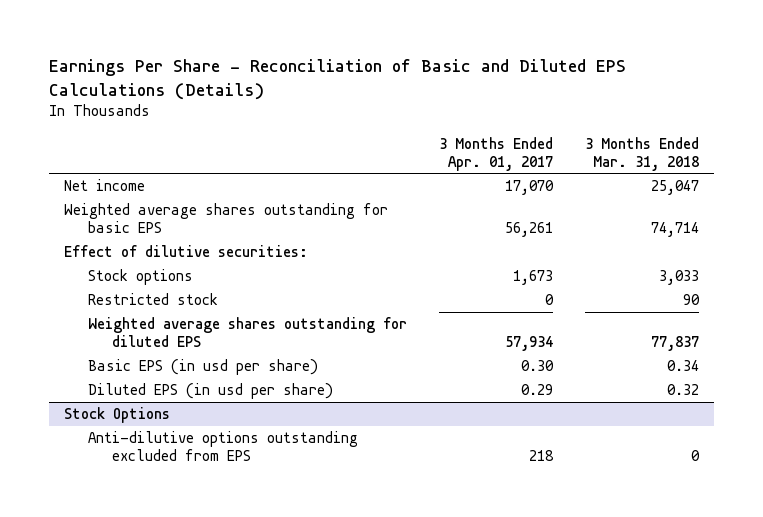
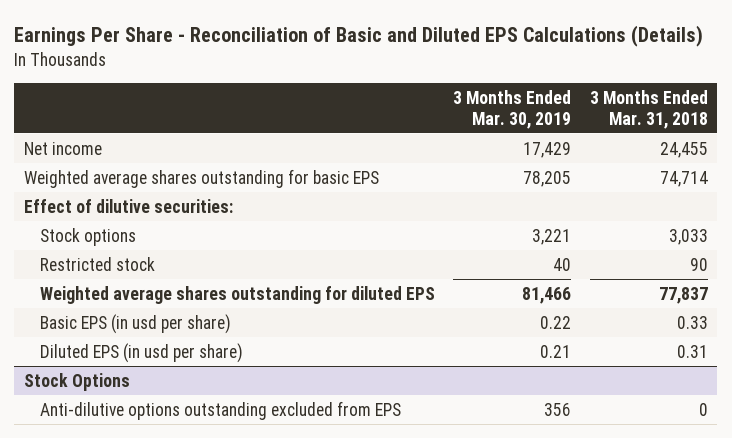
[438,136,553,171] 3 Months Ended Apr. 01, 2017 -> none
none -> [453,89,572,129] 3 Months Ended Mar. 30, 2019
[650,180,699,196] 25,047 -> [659,141,708,158] 24,455
[666,360,699,372] 0.34 -> [676,315,708,329] 0.33
[666,384,699,396] 0.32 -> [676,344,708,358] 0.31

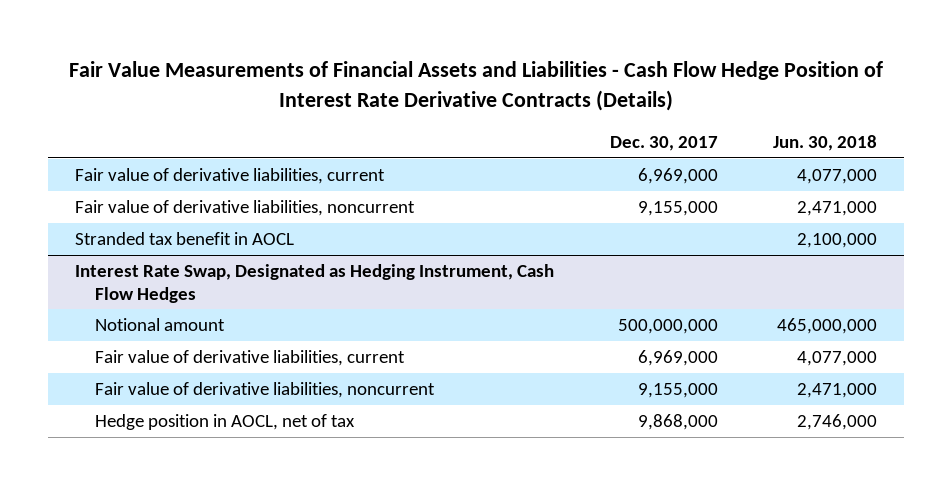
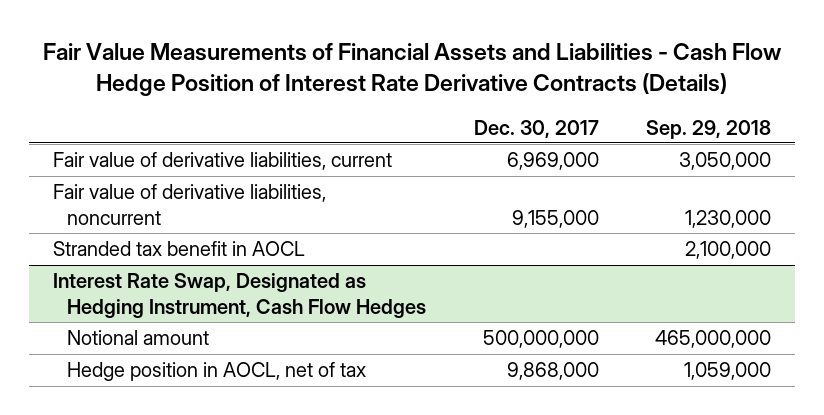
[772,134,877,151] Jun. 30, 2018 -> none
none -> [646,119,772,139] Sep. 29, 2018
[95,350,406,367] Fair value of derivative liabilities, current -> none
[95,382,436,399] Fair value of derivative liabilities, noncurrent -> none

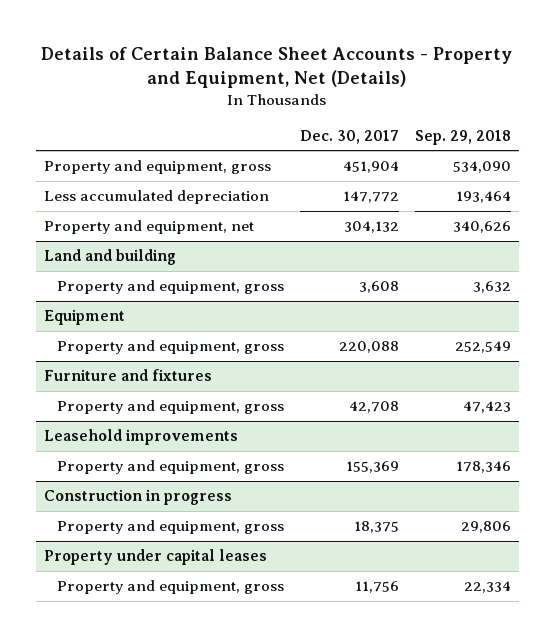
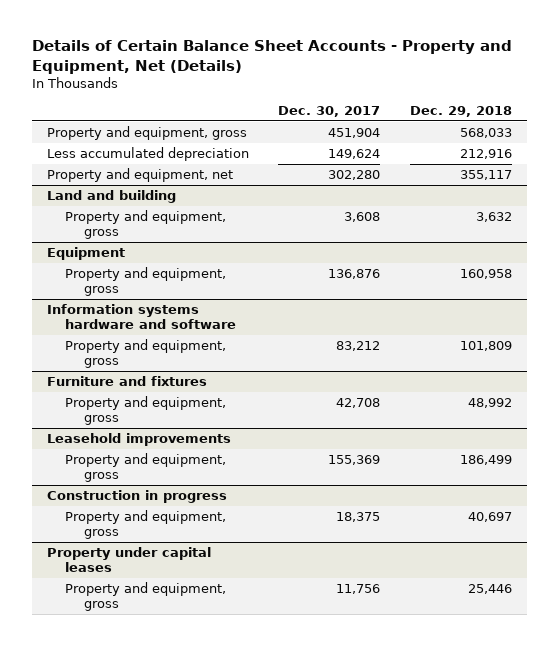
[414,129,511,145] Sep. 29, 2018 -> none
none -> [410,106,513,118] Dec. 29, 2018
[342,191,399,204] 147,772 -> [328,148,381,159] 149,624
[343,221,399,234] 304,132 -> [328,169,381,180] 302,280
[338,341,399,354] 220,088 -> [328,268,381,279] 136,876
none -> [46,303,237,330] Information systems hardware and software
none -> [65,338,227,369] Property and equipment, gross

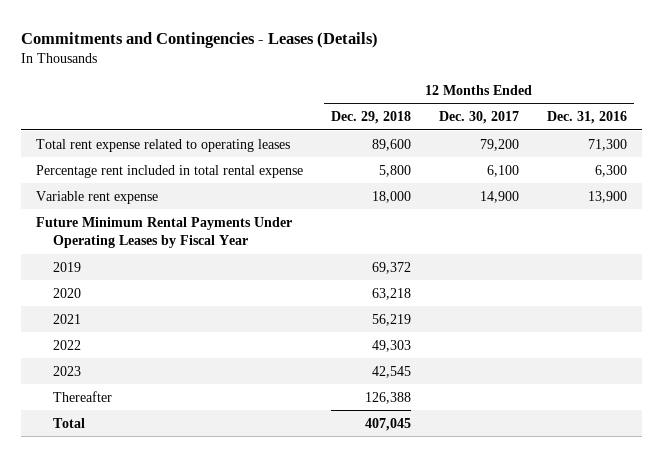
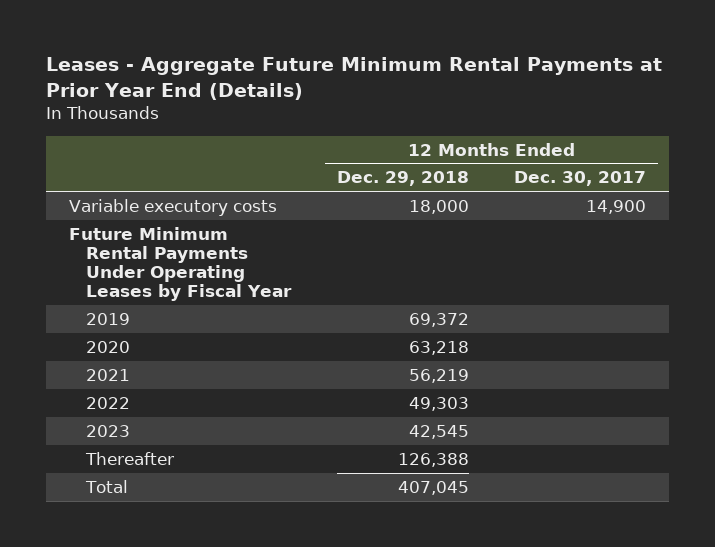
[21,31,379,48] Commitments and Contingencies - Leases (Details) -> [45,57,662,100] Leases - Aggregate Future Minimum Rental Payments at Prior Year End (Details)
[547,111,628,125] Dec. 31, 2016 -> none
[35,138,290,152] Total rent expense related to operating leases -> none
[35,164,303,178] Percentage rent included in total rental expense -> none
[35,190,158,204] Variable rent expense -> [68,198,277,216] Variable executory costs

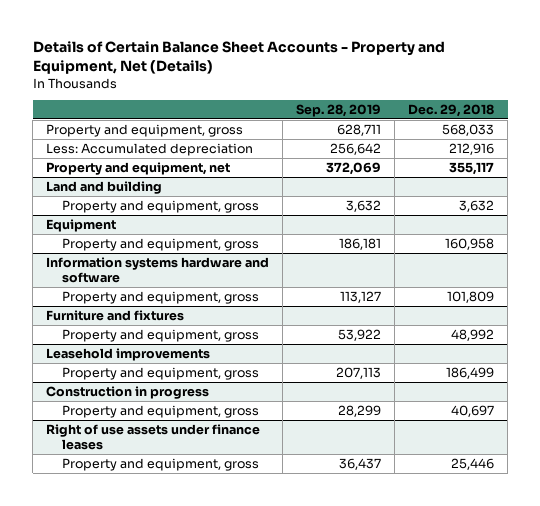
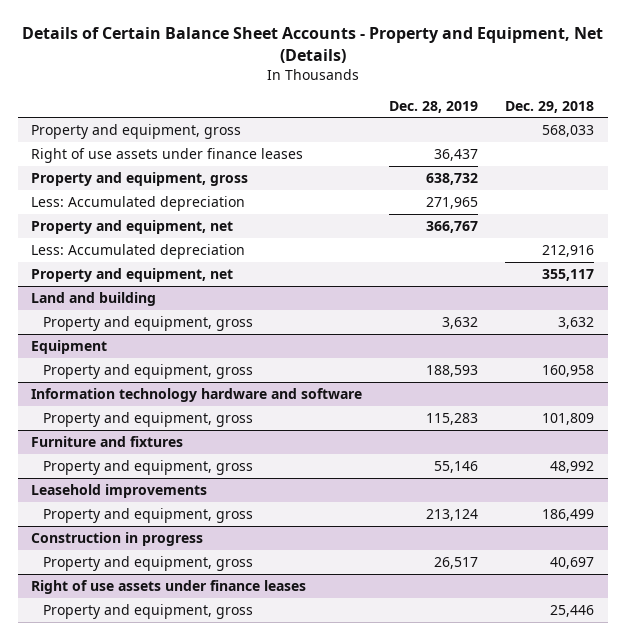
[296,104,382,118] Sep. 28, 2019 -> none
none -> [389,100,479,113] Dec. 28, 2019
none -> [31,147,304,163] Right of use assets under finance leases
none -> [31,171,249,186] Property and equipment, gross
none -> [31,195,246,211] Less: Accumulated depreciation
none -> [31,219,234,234] Property and equipment, net
[46,256,270,284] Information systems hardware and software -> [31,387,363,402] Information technology hardware and software

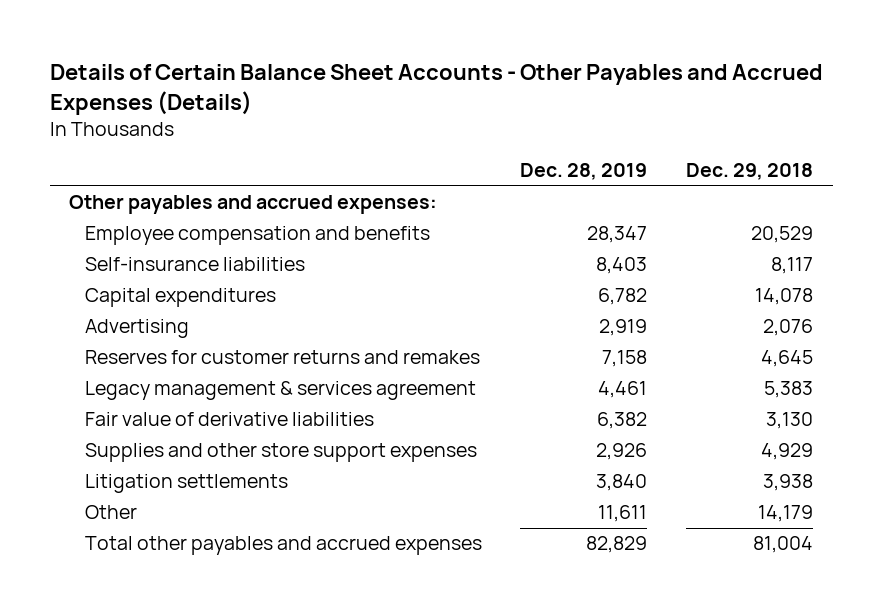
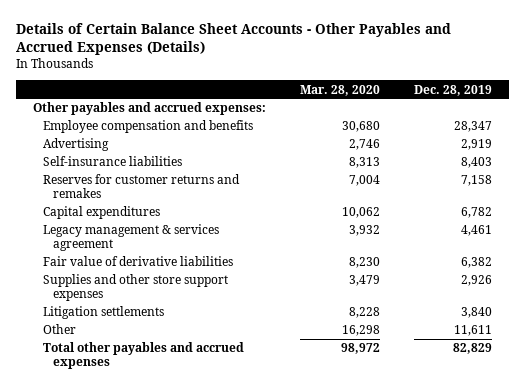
[686,163,814,181] Dec. 29, 2018 -> none
none -> [299,84,380,96] Mar. 28, 2020
[84,257,305,272] Self-insurance liabilities -> [42,156,182,167] Self-insurance liabilities
[84,288,276,308] Capital expenditures -> [42,206,160,220] Capital expenditures

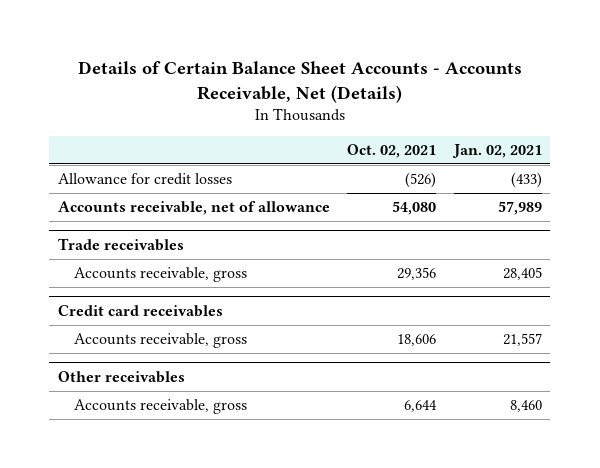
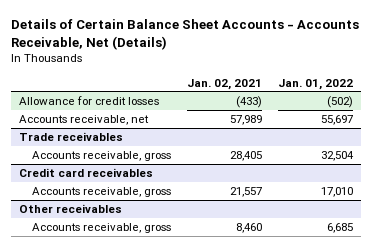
[347,144,437,159] Oct. 02, 2021 -> none
none -> [277,78,353,90] Jan. 01, 2022
[57,201,330,216] Accounts receivable, net of allowance -> [19,114,150,125] Accounts receivable, net

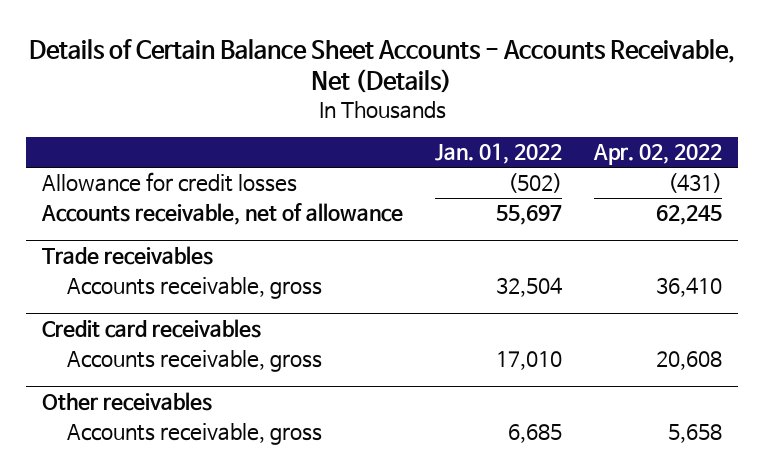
[186,78,262,90] Jan. 02, 2021 -> none
none -> [592,144,722,166] Apr. 02, 2022
[19,114,150,125] Accounts receivable, net -> [41,203,404,226] Accounts receivable, net of allowance

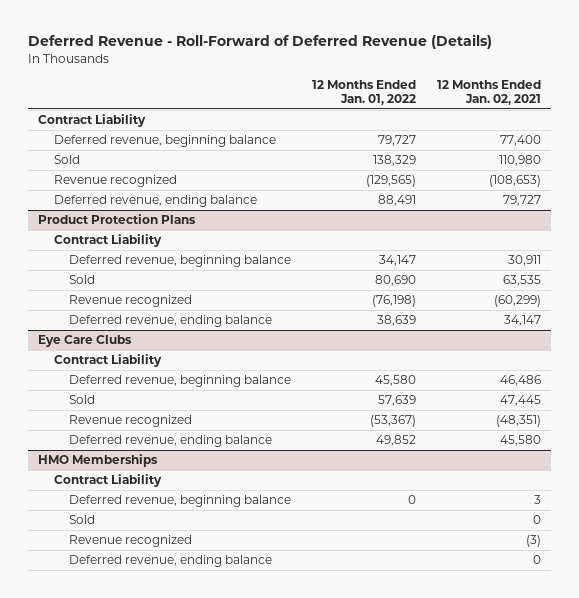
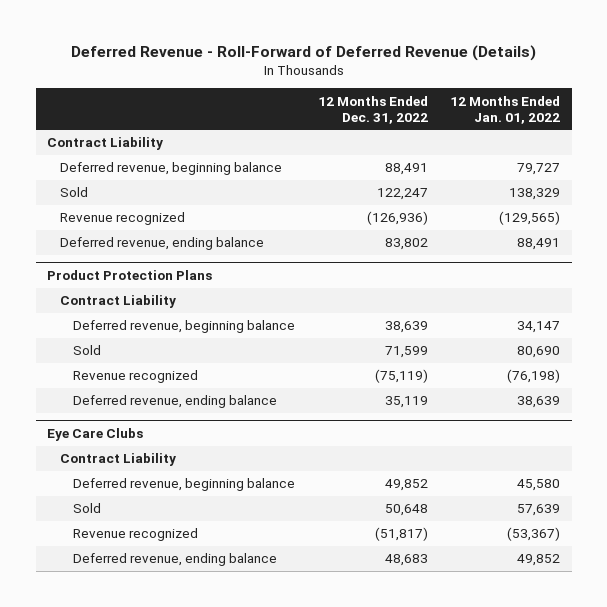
[436,79,541,105] 12 Months Ended Jan. 02, 2021 -> none
none -> [317,95,428,124] 12 Months Ended Dec. 31, 2022
[38,454,159,468] HMO Memberships -> none
[53,474,162,488] Contract Liability -> none
[68,495,291,508] Deferred revenue, beginning balance -> none
[68,515,95,525] Sold -> none
[68,535,192,548] Revenue recognized -> none
[68,555,272,568] Deferred revenue, ending balance -> none

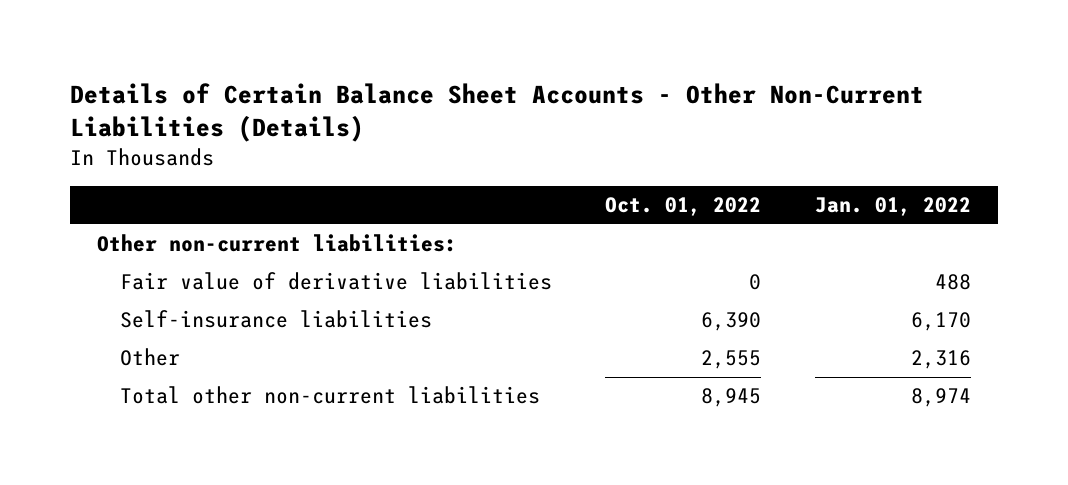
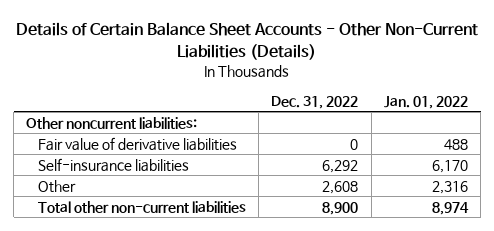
[605,197,762,217] Oct. 01, 2022 -> none
none -> [271,95,359,109] Dec. 31, 2022
[96,234,457,253] Other non-current liabilities: -> [26,116,198,129] Other noncurrent liabilities:

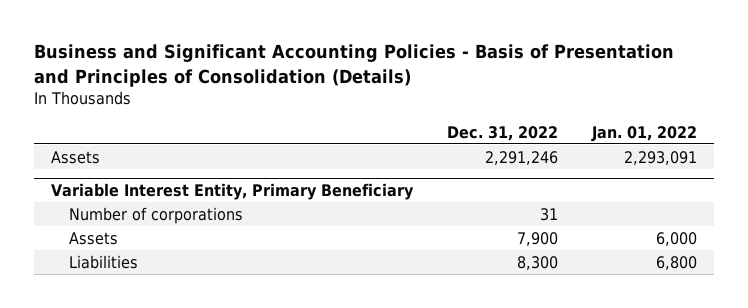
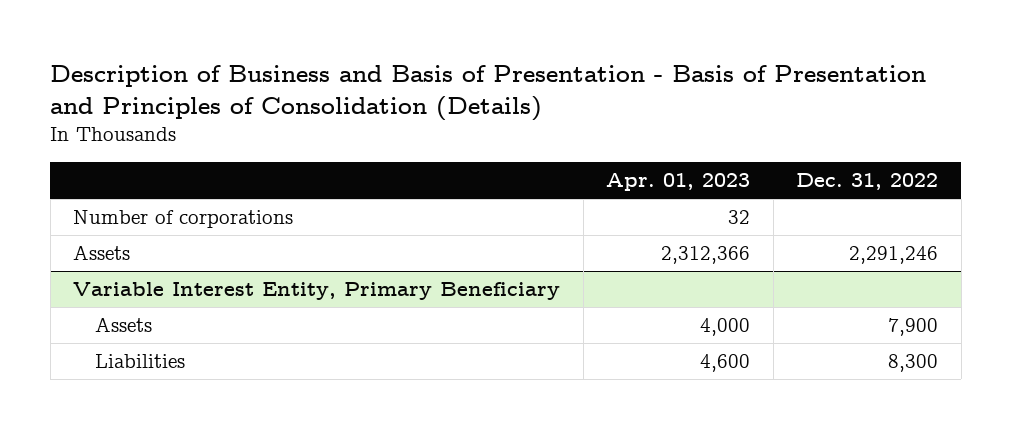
[34,44,675,87] Business and Significant Accounting Policies - Basis of Presentation and Principles of Consolidation (Details) -> [50,65,927,121] Description of Business and Basis of Presentation - Basis of Presentation and Principles of Consolidation (Details)
[591,125,698,142] Jan. 01, 2022 -> none
none -> [606,173,751,192] Apr. 01, 2023
none -> [73,210,294,229] Number of corporations
[69,206,244,224] Number of corporations -> none

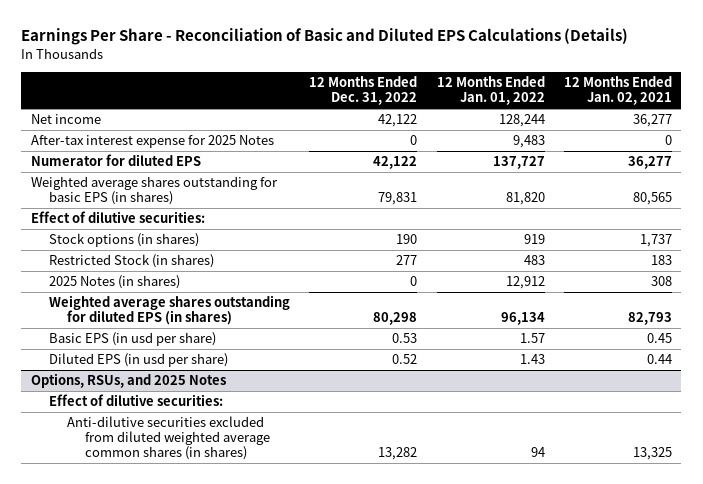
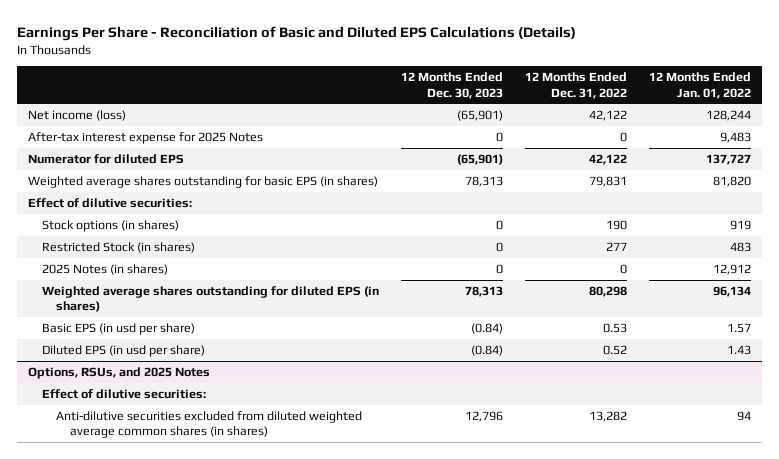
[563,76,672,106] 12 Months Ended Jan. 02, 2021 -> none
none -> [400,72,503,99] 12 Months Ended Dec. 30, 2023
[30,114,101,125] Net income -> [27,110,126,122] Net income (loss)

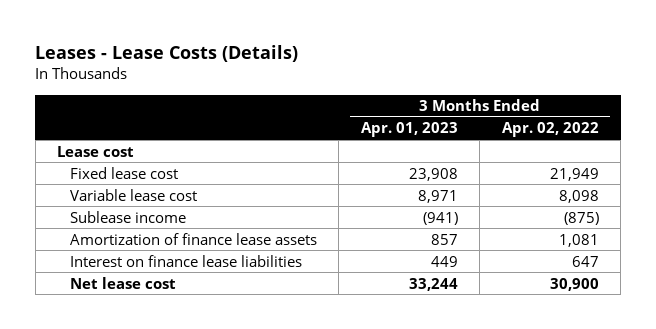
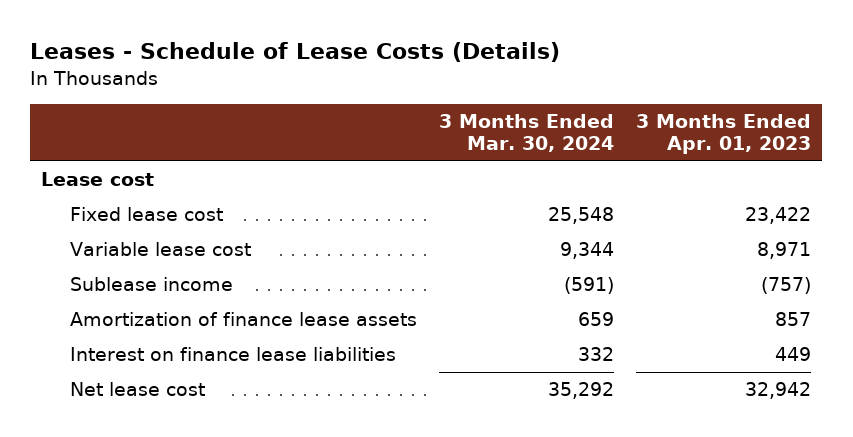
[35,44,299,62] Leases - Lease Costs (Details) -> [30,42,561,63] Leases - Schedule of Lease Costs (Details)
[501,122,599,138] Apr. 02, 2022 -> none
none -> [439,114,615,152] 3 Months Ended Mar. 30, 2024
[408,167,458,181] 23,908 -> [745,207,812,225] 23,422
[422,211,458,225] (941) -> [761,277,812,295] (757)
[408,277,458,291] 33,244 -> [745,382,812,400] 32,942

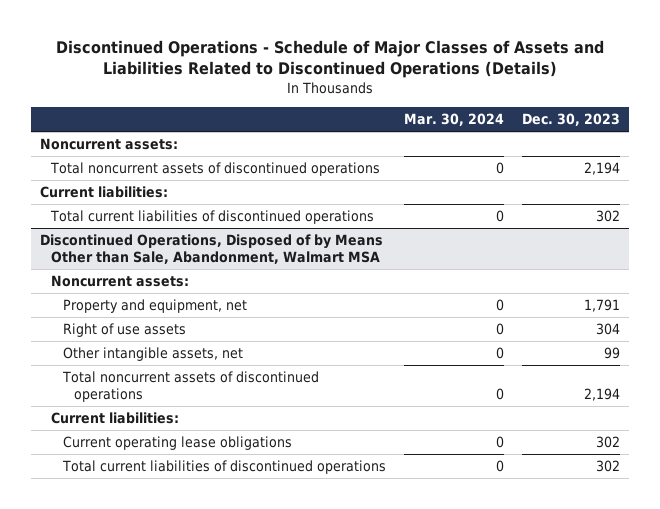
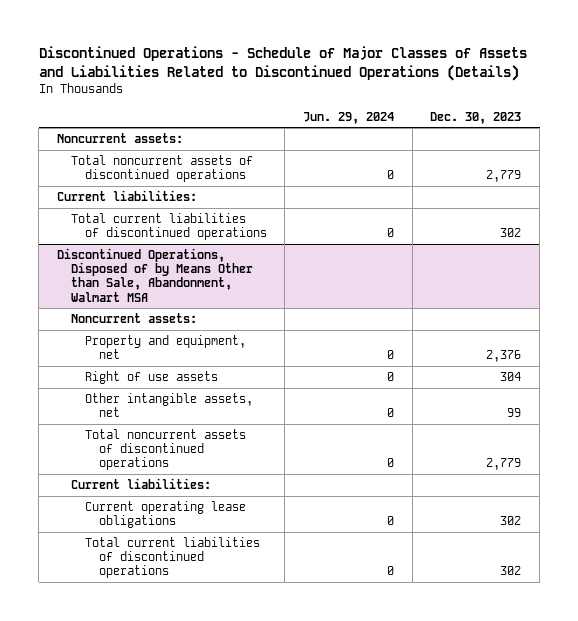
[403,113,504,127] Mar. 30, 2024 -> none
none -> [303,111,395,124] Jun. 29, 2024
[583,161,620,175] 2,194 -> [486,170,522,183] 2,779
[583,298,620,312] 1,791 -> [486,350,522,363] 2,376
[583,387,620,401] 2,194 -> [486,458,522,471] 2,779

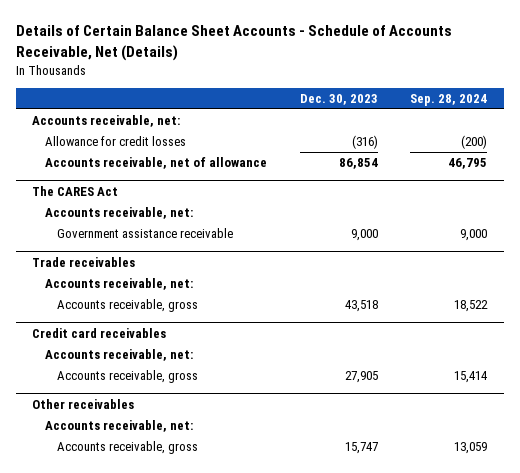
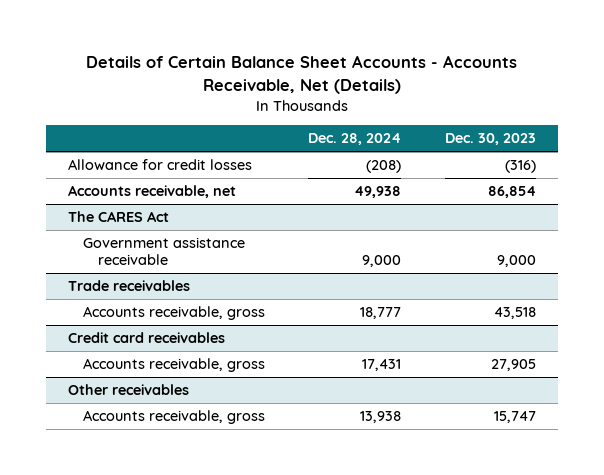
[15,25,452,61] Details of Certain Balance Sheet Accounts - Schedule of Accounts Receivable, Net (Details) -> [85,55,517,94] Details of Certain Balance Sheet Accounts - Accounts Receivable, Net (Details)
[410,93,488,106] Sep. 28, 2024 -> none
none -> [308,133,402,146] Dec. 28, 2024
[32,115,181,128] Accounts receivable, net: -> none
[44,157,267,170] Accounts receivable, net of allowance -> [67,185,236,199] Accounts receivable, net
[44,207,193,220] Accounts receivable, net: -> none
[44,278,193,291] Accounts receivable, net: -> none
[44,349,193,362] Accounts receivable, net: -> none
[44,420,193,433] Accounts receivable, net: -> none

